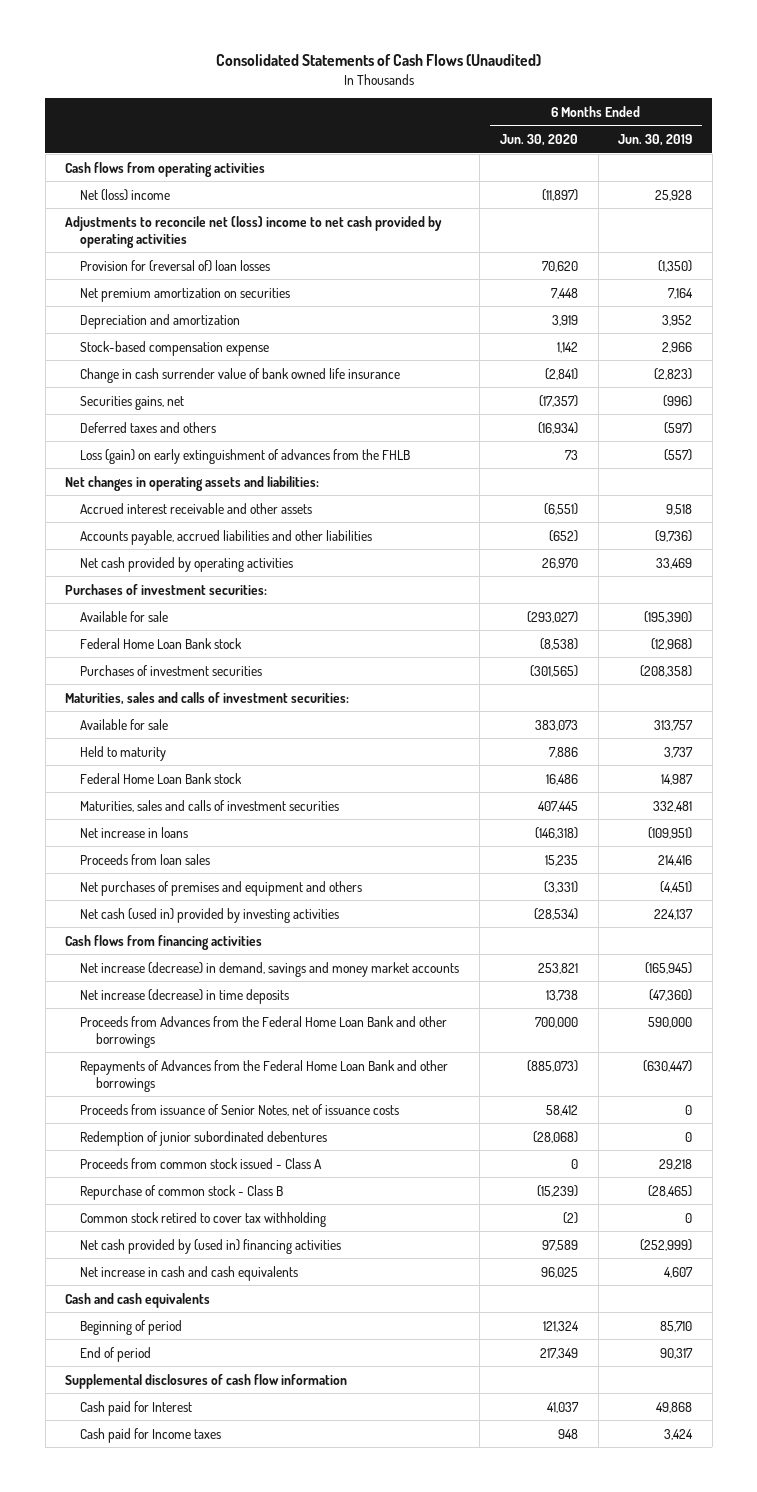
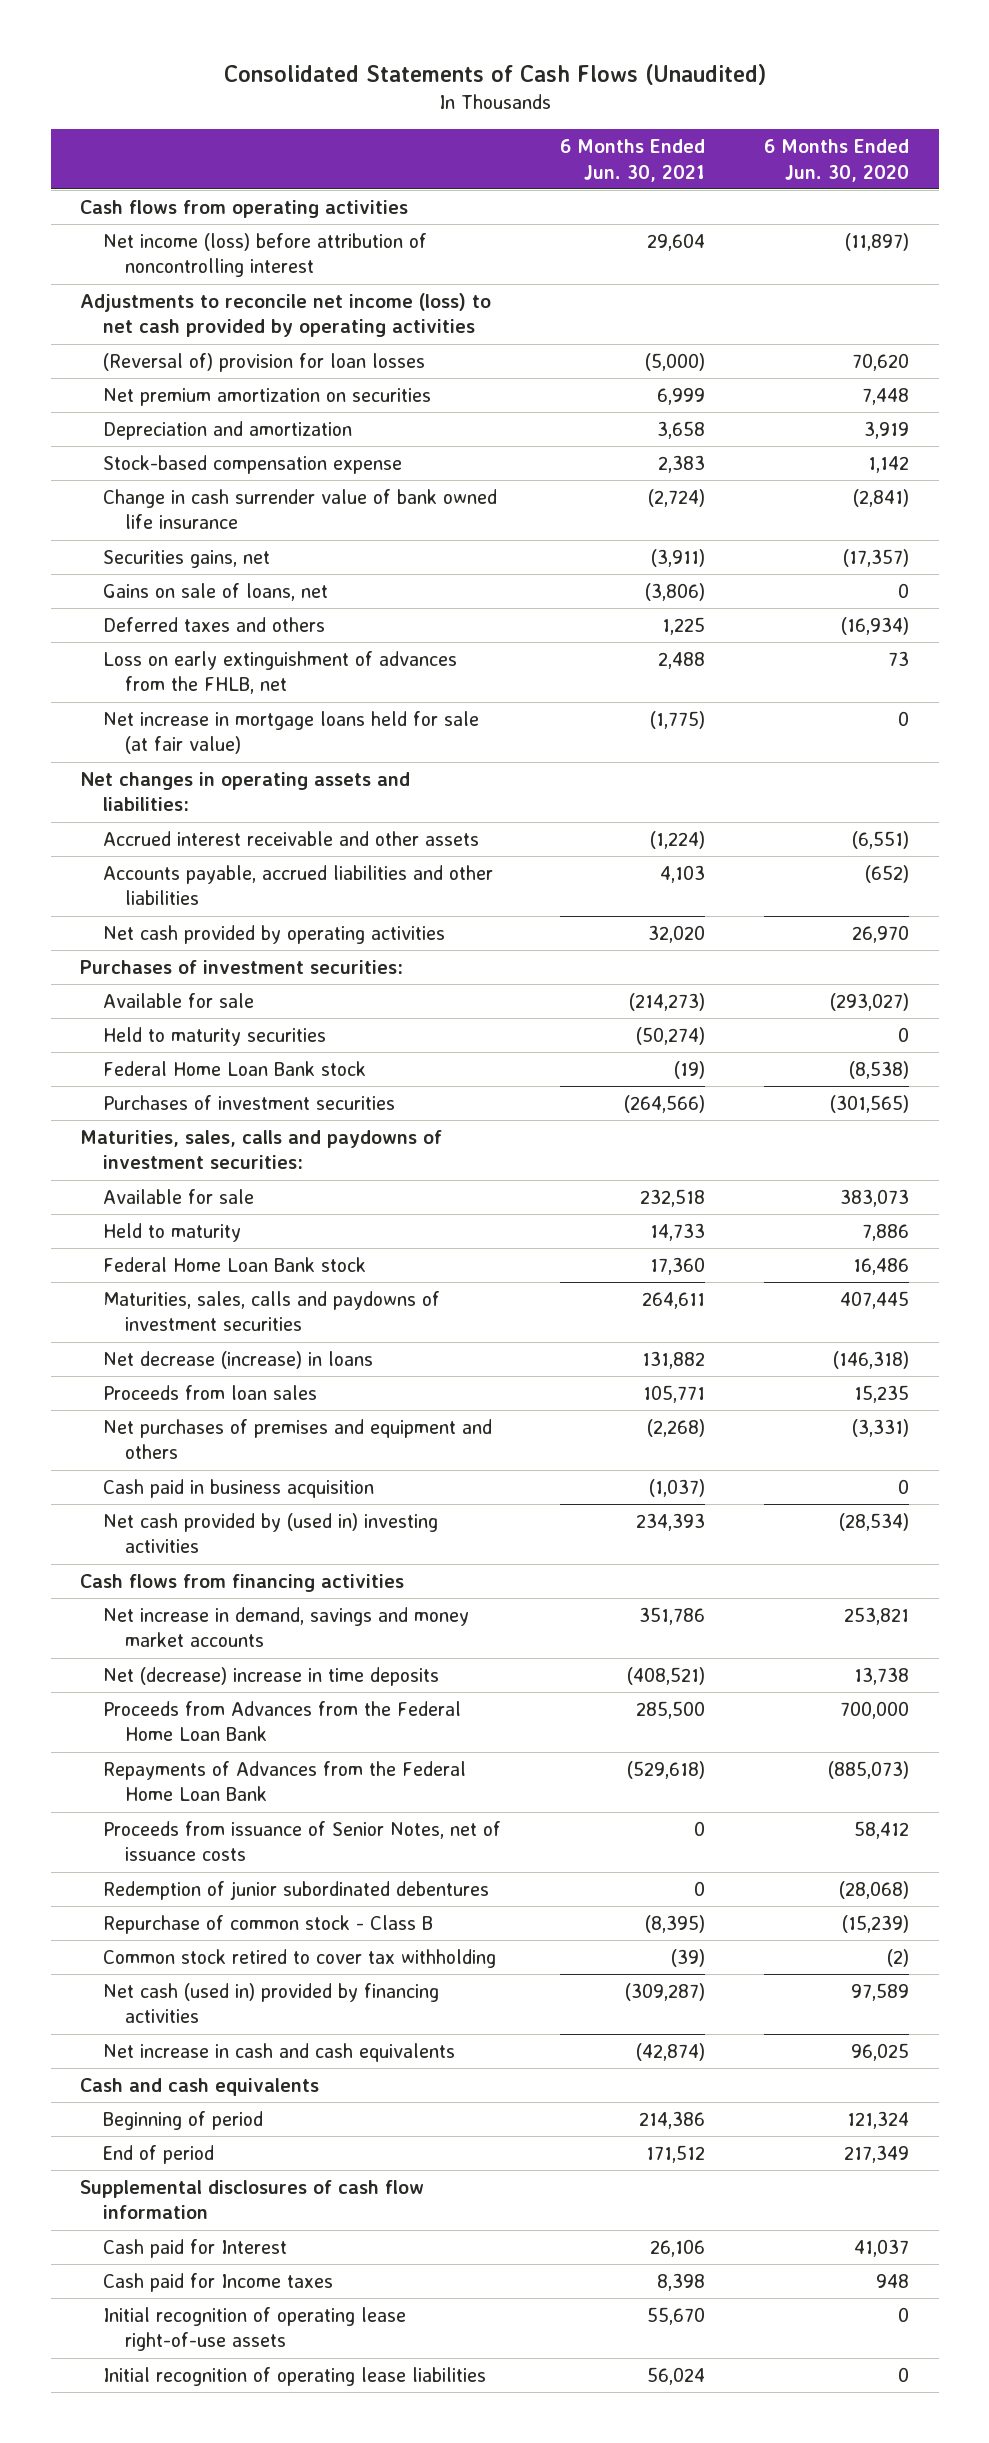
[618,134,693,147] Jun. 30, 2019 -> none
none -> [559,138,705,182] 6 Months Ended Jun. 30, 2021
[80,188,171,201] Net (loss) income -> [102,232,427,278] Net income (loss) before attribution of noncontrolling interest
[65,215,443,248] Adjustments to reconcile net (loss) income to net cash provided by operating activities -> [80,292,492,338] Adjustments to reconcile net income (loss) to net cash provided by operating activities
[80,259,271,272] Provision for (reversal of) loan losses -> [102,352,425,372] (Reversal of) provision for loan losses
none -> [102,582,328,601] Gains on sale of loans, net
[80,448,411,464] Loss (gain) on early extinguishment of advances from the FHLB -> [102,650,457,695] Loss on early extinguishment of advances from the FHLB, net
none -> [102,710,479,755] Net increase in mortgage loans held for sale (at fair value)
none -> [102,1026,326,1046] Held to maturity securities
[65,691,350,705] Maturities, sales and calls of investment securities: -> [80,1129,443,1170] Maturities, sales, calls and paydowns of investment securities:
[80,799,340,812] Maturities, sales and calls of investment securities -> [102,1290,440,1332] Maturities, sales, calls and paydowns of investment securities
[80,826,189,838] Net increase in loans -> [102,1350,373,1369] Net decrease (increase) in loans
none -> [102,1478,374,1498] Cash paid in business acquisition
[80,907,340,923] Net cash (used in) provided by investing activities -> [102,1512,438,1554] Net cash provided by (used in) investing activities
[80,961,460,977] Net increase (decrease) in demand, savings and money market accounts -> [102,1606,469,1648] Net increase in demand, savings and money market accounts
[80,988,290,1004] Net increase (decrease) in time deposits -> [102,1666,439,1686] Net (decrease) increase in time deposits
[80,1015,448,1048] Proceeds from Advances from the Federal Home Loan Bank and other borrowings -> [102,1700,461,1742] Proceeds from Advances from the Federal Home Loan Bank
[80,1059,449,1092] Repayments of Advances from the Federal Home Loan Bank and other borrowings -> [102,1760,466,1802] Repayments of Advances from the Federal Home Loan Bank
[80,1157,323,1169] Proceeds from common stock issued - Class A -> none
[80,1238,342,1254] Net cash provided by (used in) financing activities -> [102,1982,439,2024] Net cash (used in) provided by financing activities
none -> [102,2306,406,2352] Initial recognition of operating lease right-of-use assets
none -> [102,2366,486,2386] Initial recognition of operating lease liabilities

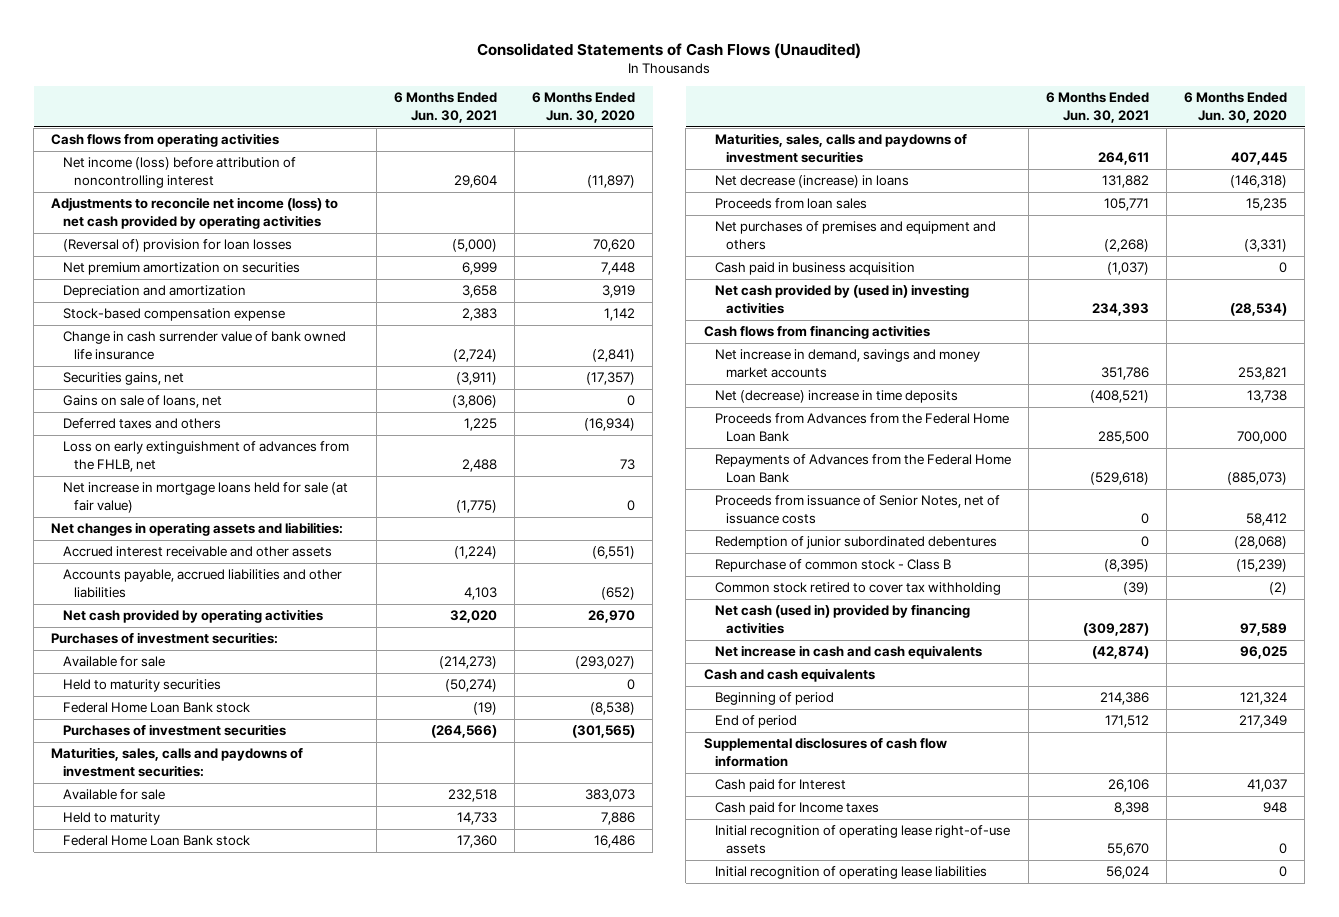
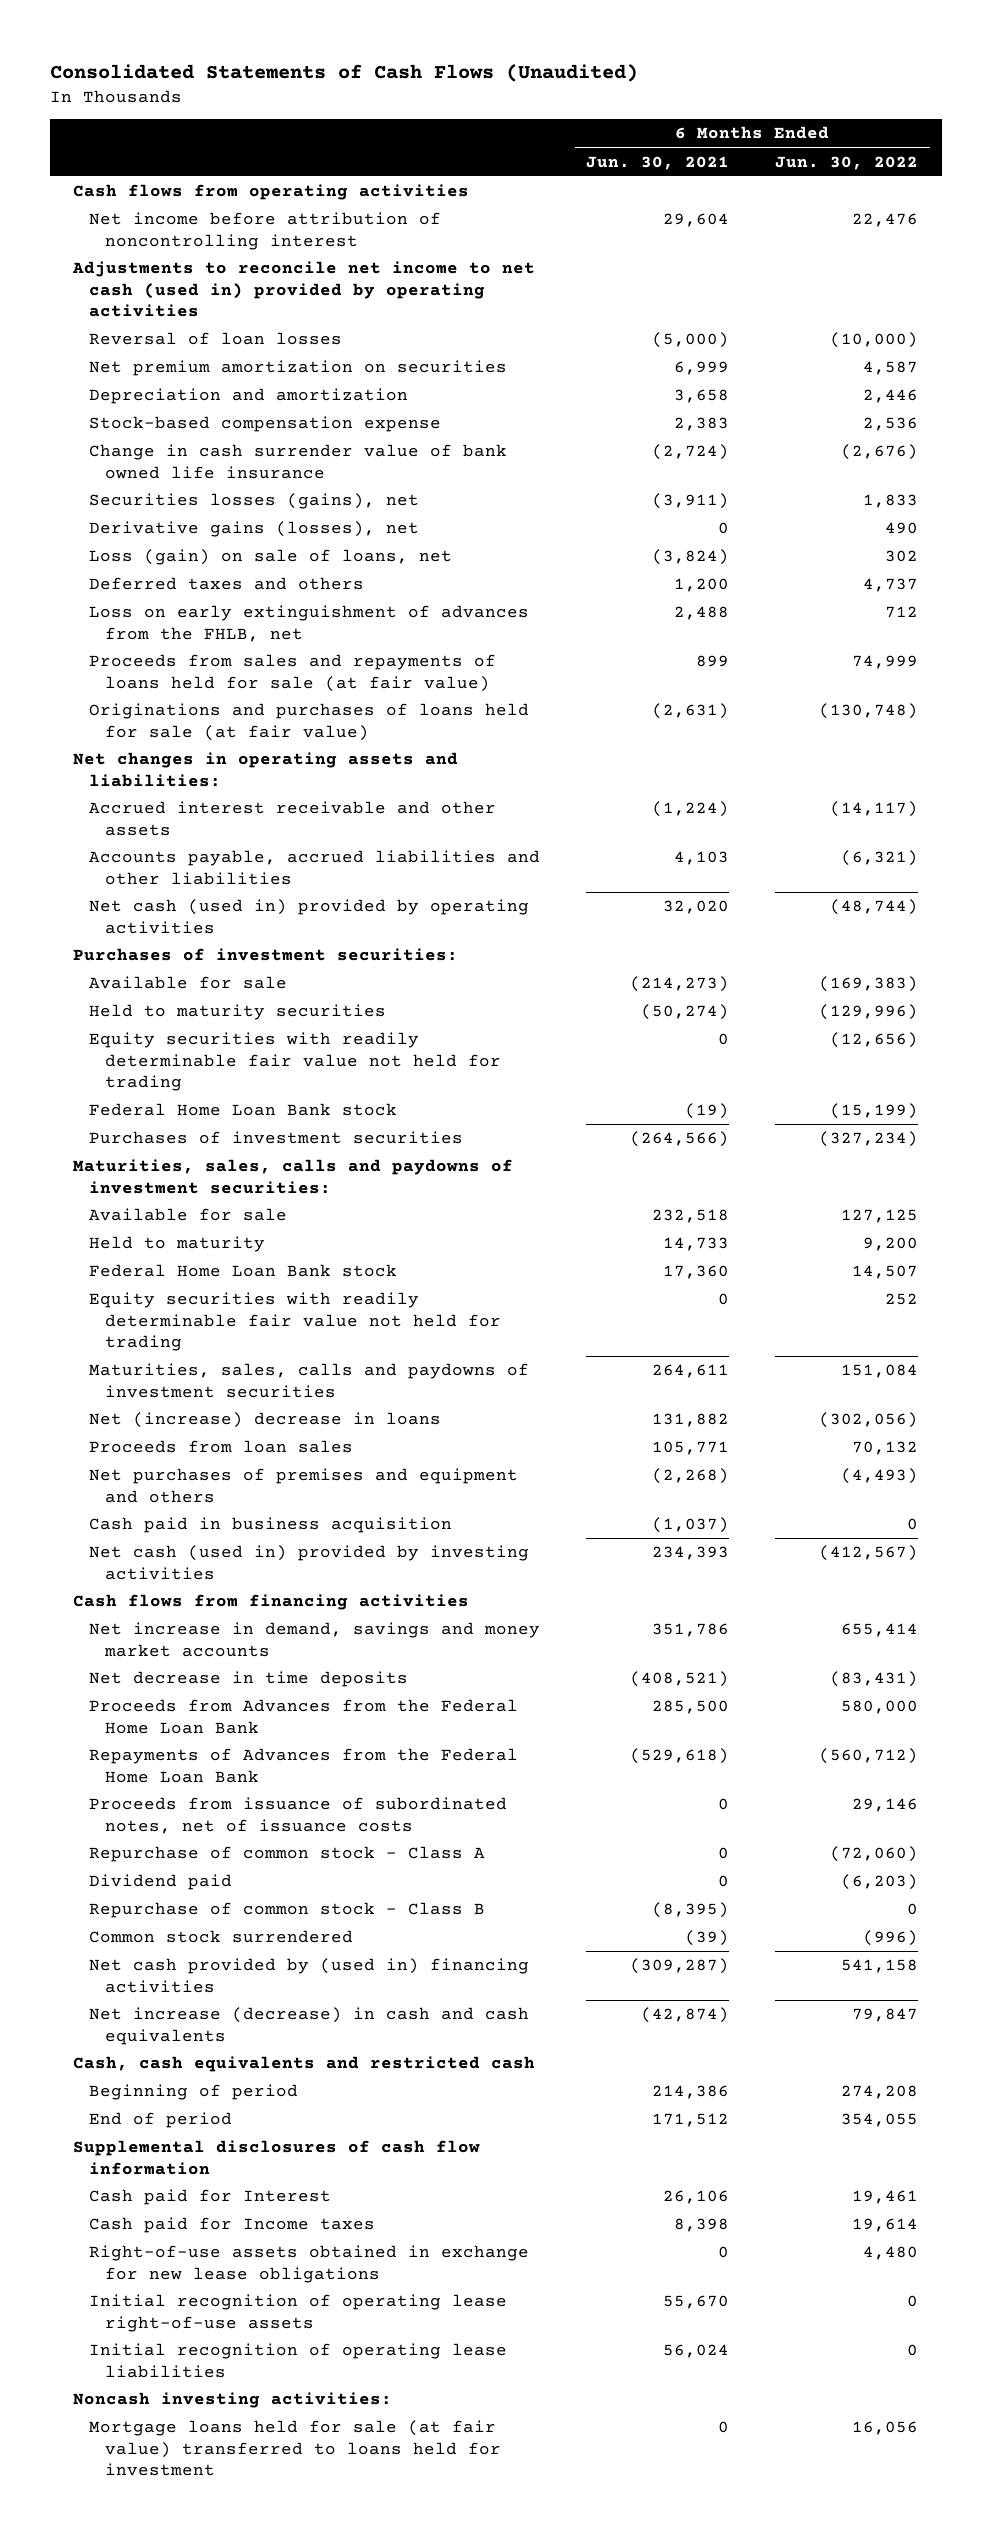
[532,92,636,123] 6 Months Ended Jun. 30, 2020 -> none
none -> [775,155,919,170] Jun. 30, 2022
[62,157,296,188] Net income (loss) before attribution of noncontrolling interest -> [89,212,442,250] Net income before attribution of noncontrolling interest
[51,197,339,229] Adjustments to reconcile net income (loss) to net cash provided by operating activities -> [72,261,536,317] Adjustments to reconcile net income to net cash (used in) provided by operating activities
[62,239,292,253] (Reversal of) provision for loan losses -> [89,332,343,346] Reversal of loan losses
[62,372,184,386] Securities gains, net -> [89,493,420,510] Securities losses (gains), net
none -> [89,521,420,538] Derivative gains (losses), net
[62,395,222,409] Gains on sale of loans, net -> [89,549,453,566] Loss (gain) on sale of loans, net
[451,395,497,409] (3,806) -> [652,549,730,566] (3,824)
[463,418,497,432] 1,225 -> [674,578,730,593] 1,200
[62,482,348,513] Net increase in mortgage loans held for sale (at fair value) -> [89,654,497,692] Proceeds from sales and repayments of loans held for sale (at fair value)
[455,499,497,513] (1,775) -> [696,655,730,668] 899
none -> [89,703,530,741] Originations and purchases of loans held for sale (at fair value)
[62,609,323,624] Net cash provided by operating activities -> [89,899,530,934] Net cash (used in) provided by operating activities
none -> [89,1032,501,1091] Equity securities with readily determinable fair value not held for trading
none -> [89,1292,501,1351] Equity securities with readily determinable fair value not held for trading
[714,175,909,189] Net decrease (increase) in loans -> [89,1412,442,1429] Net (increase) decrease in loans
[714,284,969,314] Net cash provided by (used in) investing activities -> [89,1545,530,1580] Net cash (used in) provided by investing activities
[714,390,958,404] Net (decrease) increase in time deposits -> [89,1671,409,1688] Net decrease in time deposits
[714,536,997,550] Redemption of junior subordinated debentures -> none
[714,495,1000,524] Proceeds from issuance of Senior Notes, net of issuance costs -> [89,1797,508,1834] Proceeds from issuance of subordinated notes, net of issuance costs
none -> [89,1846,486,1863] Repurchase of common stock - Class A
none -> [89,1874,233,1891] Dividend paid
[714,582,1001,596] Common stock retired to cover tax withholding -> [89,1930,354,1944] Common stock surrendered
[714,604,970,634] Net cash (used in) provided by financing activities -> [89,1958,530,1993] Net cash provided by (used in) financing activities
[714,645,982,660] Net increase in cash and cash equivalents -> [89,2007,530,2045] Net increase (decrease) in cash and cash equivalents
[703,668,875,683] Cash and cash equivalents -> [73,2056,536,2073] Cash, cash equivalents and restricted cash
none -> [89,2245,530,2283] Right-of-use assets obtained in exchange for new lease obligations
none -> [73,2392,393,2409] Noncash investing activities:
none -> [89,2420,501,2476] Mortgage loans held for sale (at fair value) transferred to loans held for investment

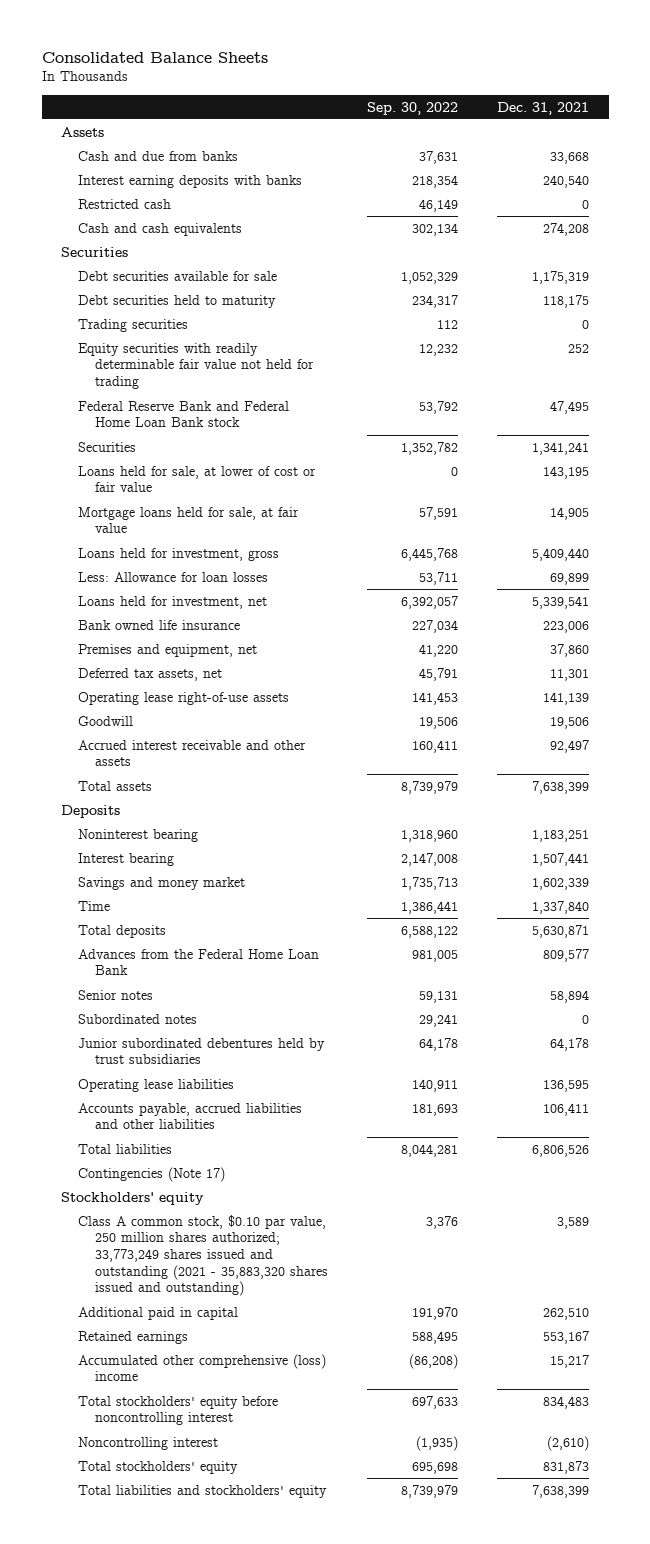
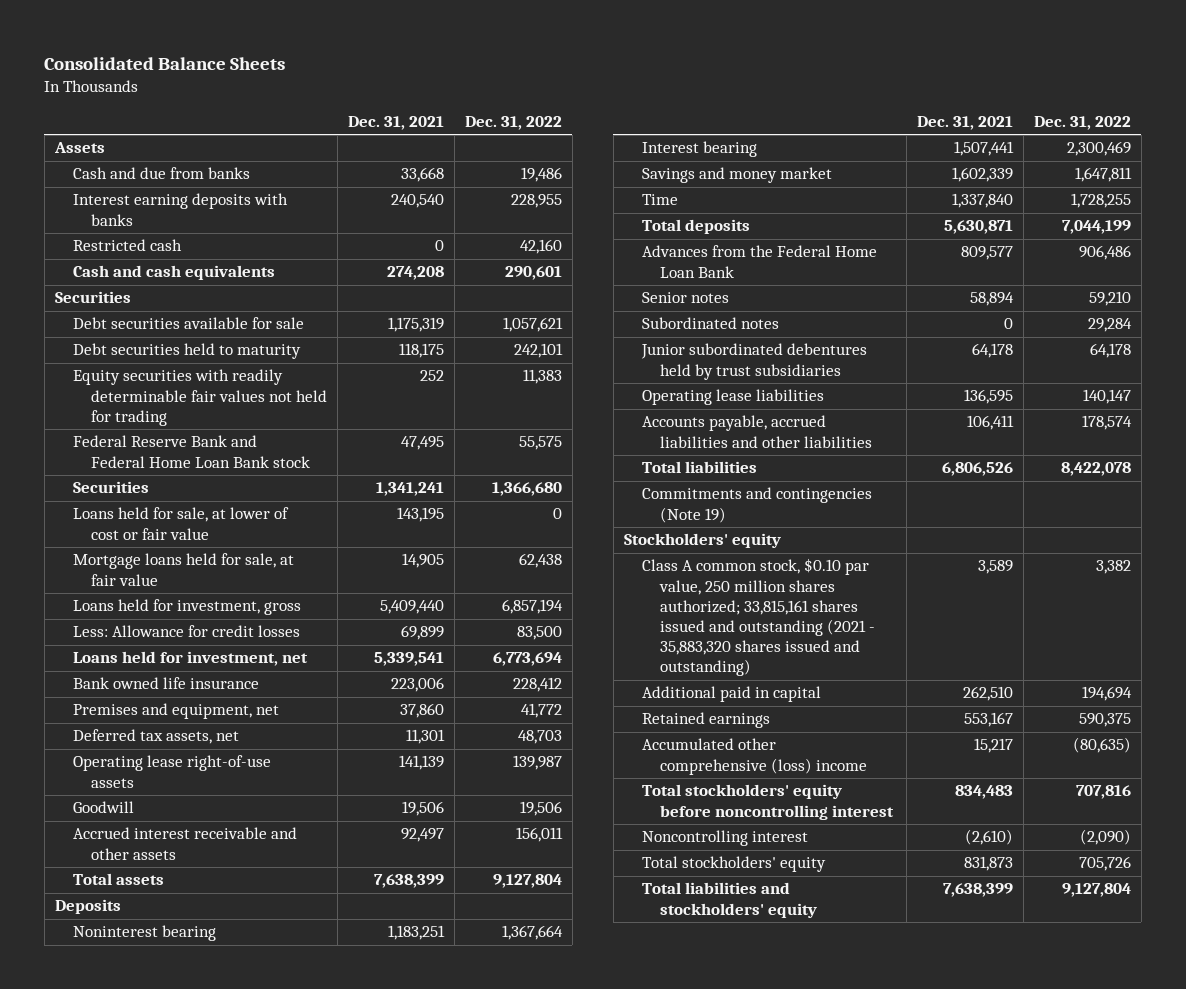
[367,101,459,115] Sep. 30, 2022 -> none
none -> [464,115,562,130] Dec. 31, 2022
[78,318,189,332] Trading securities -> none
[78,342,314,390] Equity securities with readily determinable fair value not held for trading -> [72,369,327,426] Equity securities with readily determinable fair values not held for trading
[78,571,269,582] Less: Allowance for loan losses -> [72,625,300,638] Less: Allowance for credit losses
[78,1166,226,1182] Contingencies (Note 17) -> [641,487,872,523] Commitments and contingencies (Note 19)
[78,1214,328,1297] Class A common stock, $0.10 par value, 250 million shares authorized; 33,773,249 shares issued and outstanding (2021 - 35,883,320 shares issued and outstanding) -> [641,558,875,677] Class A common stock, $0.10 par value, 250 million shares authorized; 33,815,161 shares issued and outstanding (2021 - 35,883,320 shares issued and outstanding)

